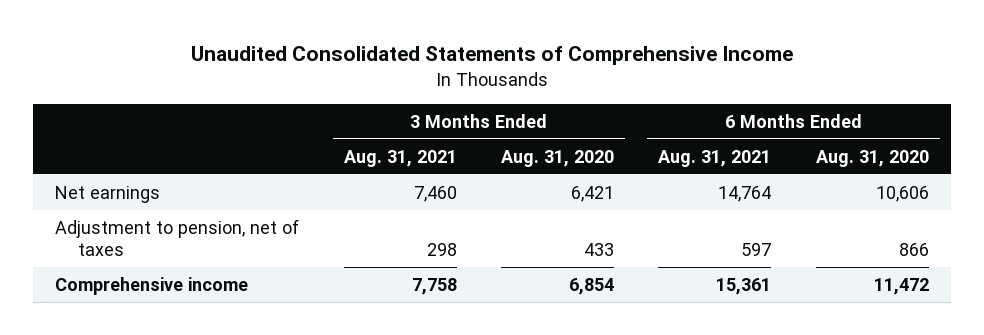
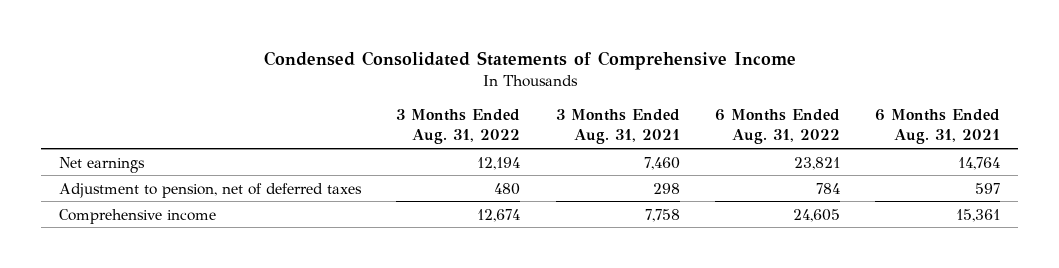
[191,46,794,66] Unaudited Consolidated Statements of Comprehensive Income -> [263,51,796,71] Condensed Consolidated Statements of Comprehensive Income
[501,149,615,167] Aug. 31, 2020 -> none
[815,149,929,167] Aug. 31, 2020 -> none
none -> [396,109,521,145] 3 Months Ended Aug. 31, 2022
none -> [714,109,840,145] 6 Months Ended Aug. 31, 2022
[55,218,300,256] Adjustment to pension, net of taxes -> [58,182,362,198] Adjustment to pension, net of deferred taxes

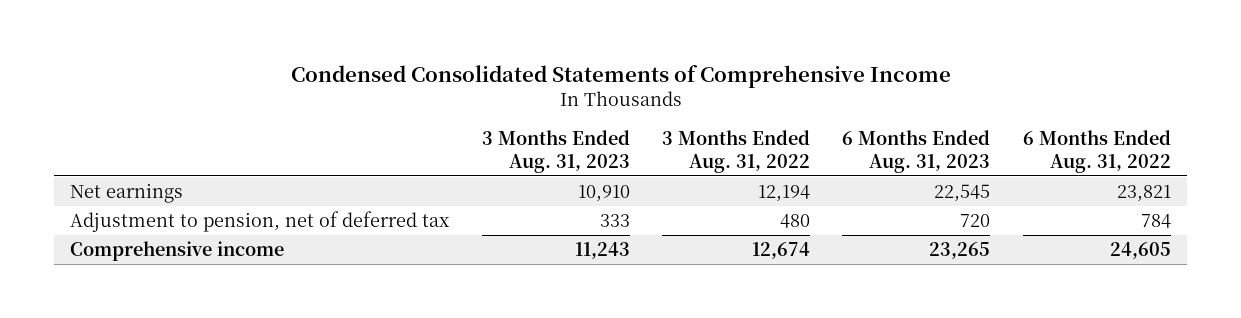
[555,109,680,145] 3 Months Ended Aug. 31, 2021 -> none
[875,109,1001,145] 6 Months Ended Aug. 31, 2021 -> none
none -> [481,129,630,173] 3 Months Ended Aug. 31, 2023
none -> [842,129,991,173] 6 Months Ended Aug. 31, 2023
[58,182,362,198] Adjustment to pension, net of deferred taxes -> [70,211,450,233] Adjustment to pension, net of deferred tax

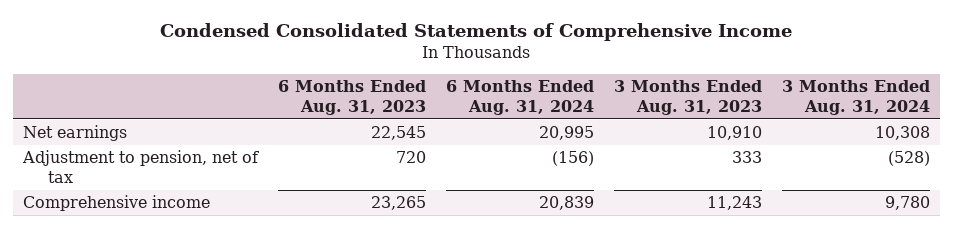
[662,129,811,173] 3 Months Ended Aug. 31, 2022 -> none
[1022,129,1171,173] 6 Months Ended Aug. 31, 2022 -> none
none -> [445,79,594,115] 6 Months Ended Aug. 31, 2024
none -> [781,79,930,115] 3 Months Ended Aug. 31, 2024
[70,211,450,233] Adjustment to pension, net of deferred tax -> [22,150,260,184] Adjustment to pension, net of tax

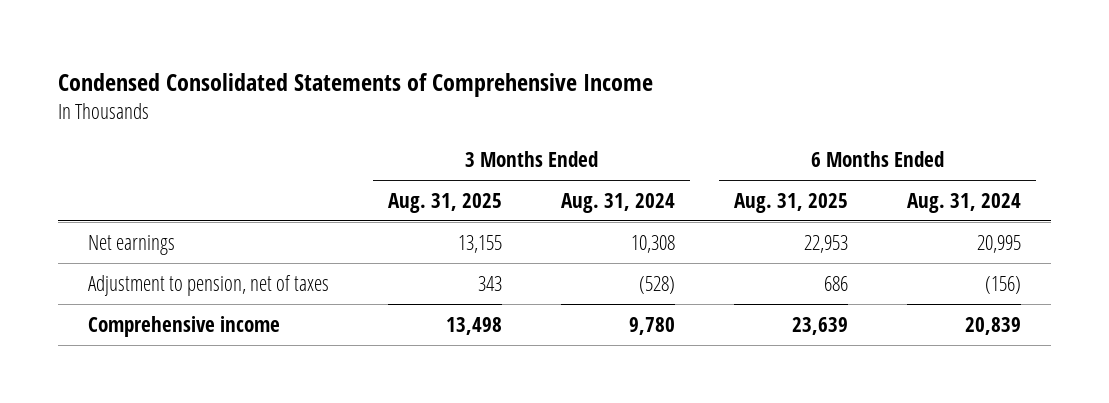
[278,79,427,115] 6 Months Ended Aug. 31, 2023 -> none
[613,79,762,115] 3 Months Ended Aug. 31, 2023 -> none
none -> [387,192,502,213] Aug. 31, 2025
none -> [734,192,849,213] Aug. 31, 2025
[22,150,260,184] Adjustment to pension, net of tax -> [87,274,329,296] Adjustment to pension, net of taxes

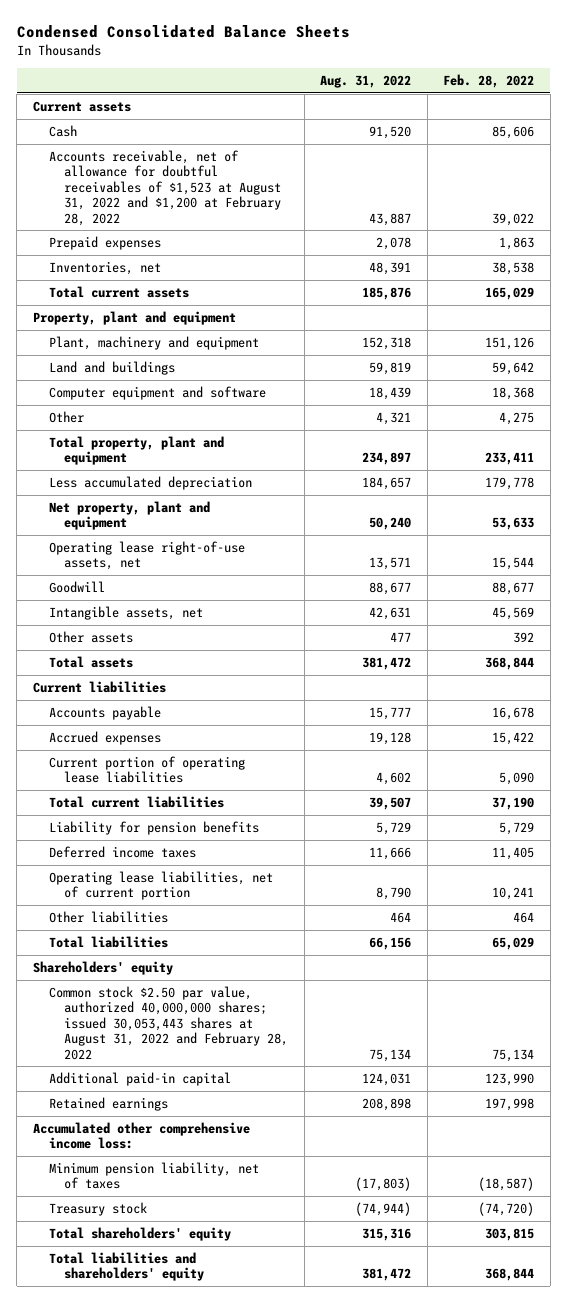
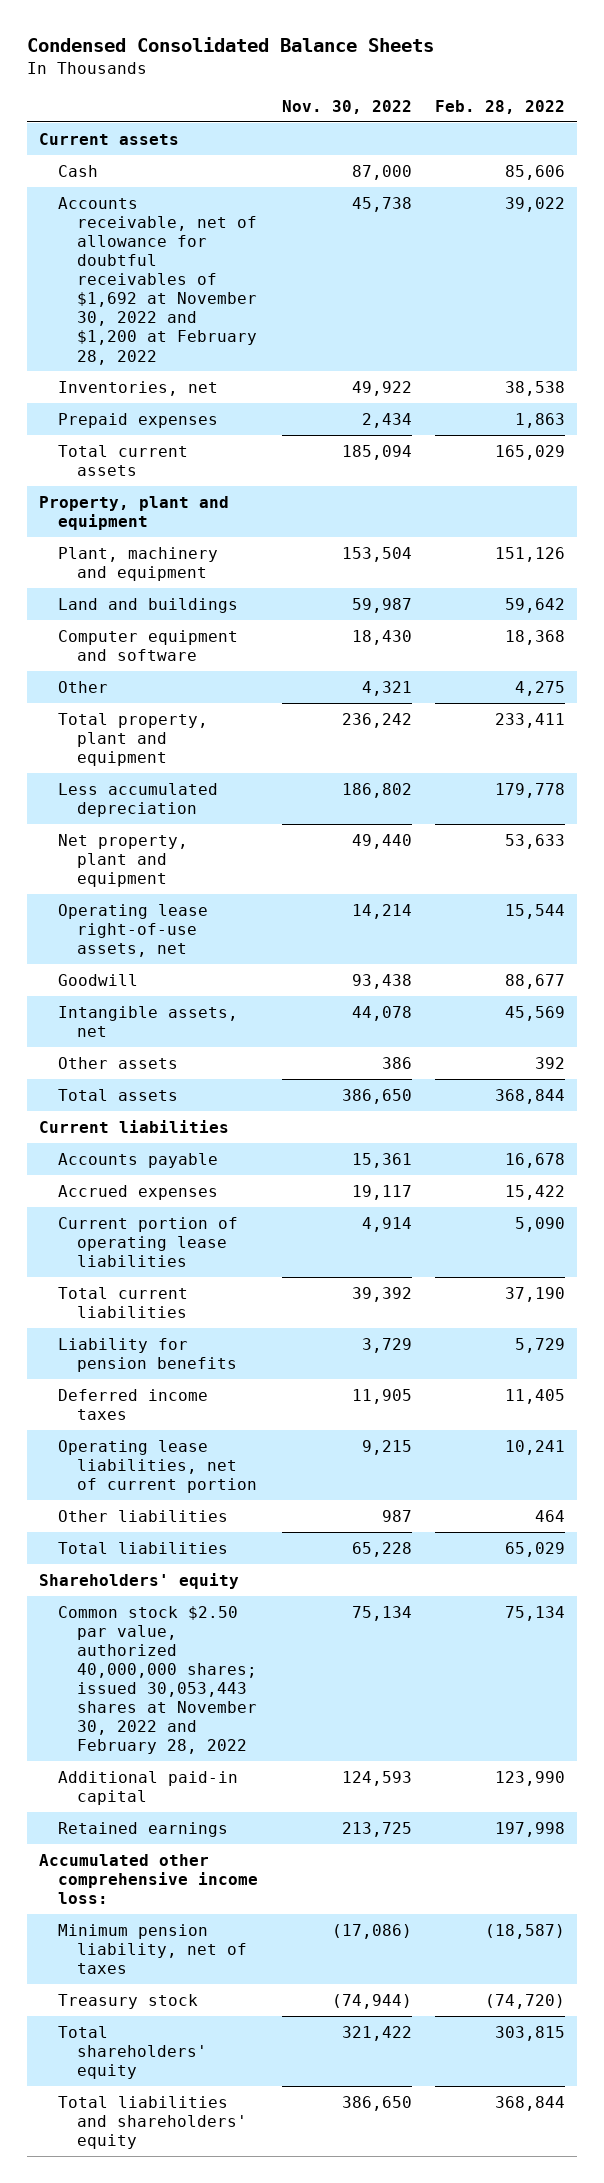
[320,75,412,89] Aug. 31, 2022 -> none
none -> [281,99,412,114] Nov. 30, 2022
[48,150,282,226] Accounts receivable, net of allowance for doubtful receivables of $1,523 at August 31, 2022 and $1,200 at February 28, 2022 -> [57,196,257,365] Accounts receivable, net of allowance for doubtful receivables of $1,692 at November 30, 2022 and $1,200 at February 28, 2022
[48,236,161,251] Prepaid expenses -> [57,412,218,428] Prepaid expenses
[48,986,289,1060] Common stock $2.50 par value, authorized 40,000,000 shares; issued 30,053,443 shares at August 31, 2022 and February 28, 2022 -> [57,1605,257,1755] Common stock $2.50 par value, authorized 40,000,000 shares; issued 30,053,443 shares at November 30, 2022 and February 28, 2022

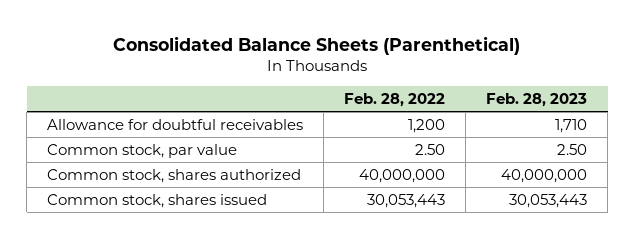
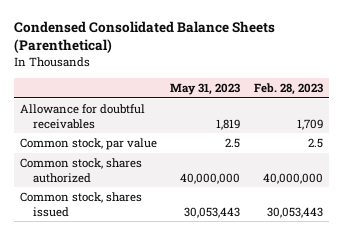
[113,35,521,55] Consolidated Balance Sheets (Parenthetical) -> [13,20,275,54] Condensed Consolidated Balance Sheets (Parenthetical)
[344,92,446,107] Feb. 28, 2022 -> none
none -> [170,82,241,95] May 31, 2023
[555,118,588,133] 1,710 -> [296,118,323,130] 1,709
[557,143,588,155] 2.50 -> [307,138,323,149] 2.5

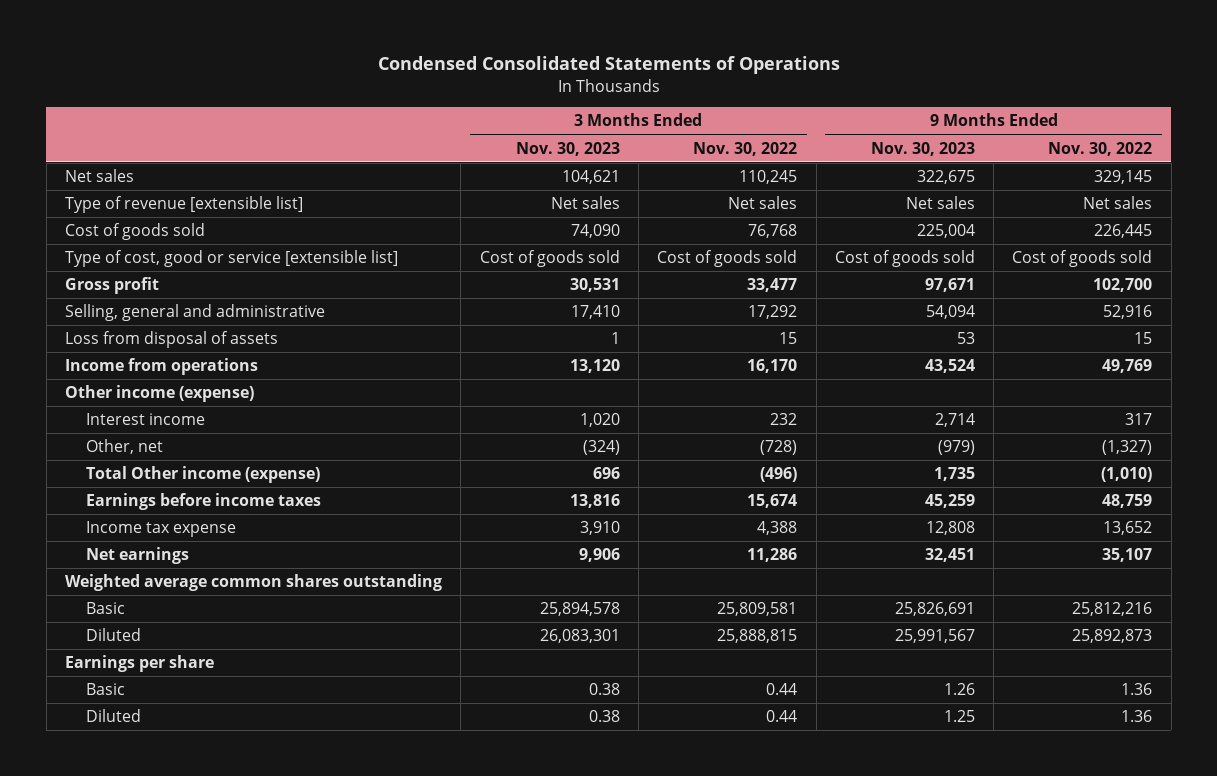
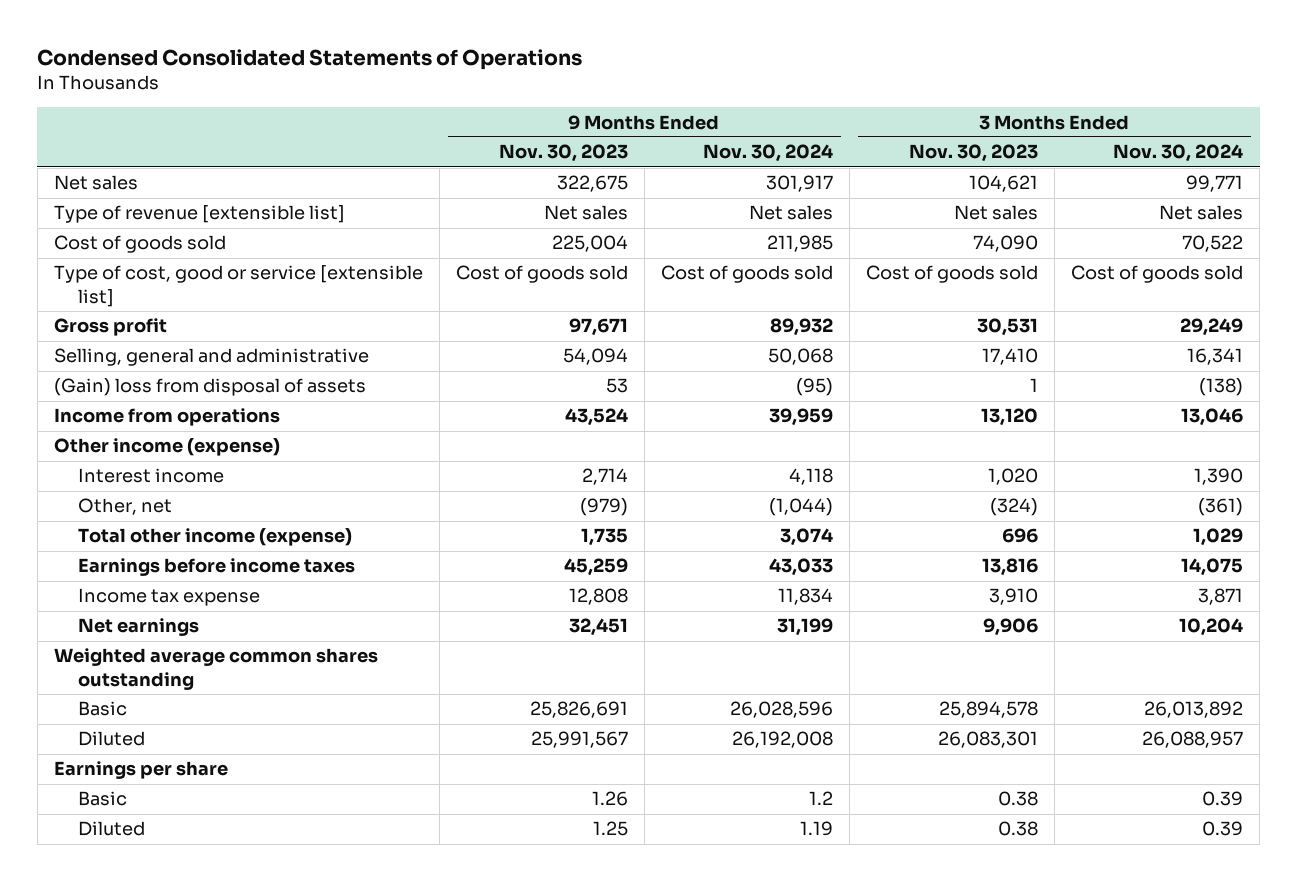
[693,141,798,156] Nov. 30, 2022 -> none
[1048,141,1153,156] Nov. 30, 2022 -> none
none -> [702,144,833,163] Nov. 30, 2024
none -> [1112,144,1243,163] Nov. 30, 2024
[65,331,279,349] Loss from disposal of assets -> [53,378,366,397] (Gain) loss from disposal of assets
[85,466,320,484] Total Other income (expense) -> [78,528,353,547] Total other income (expense)

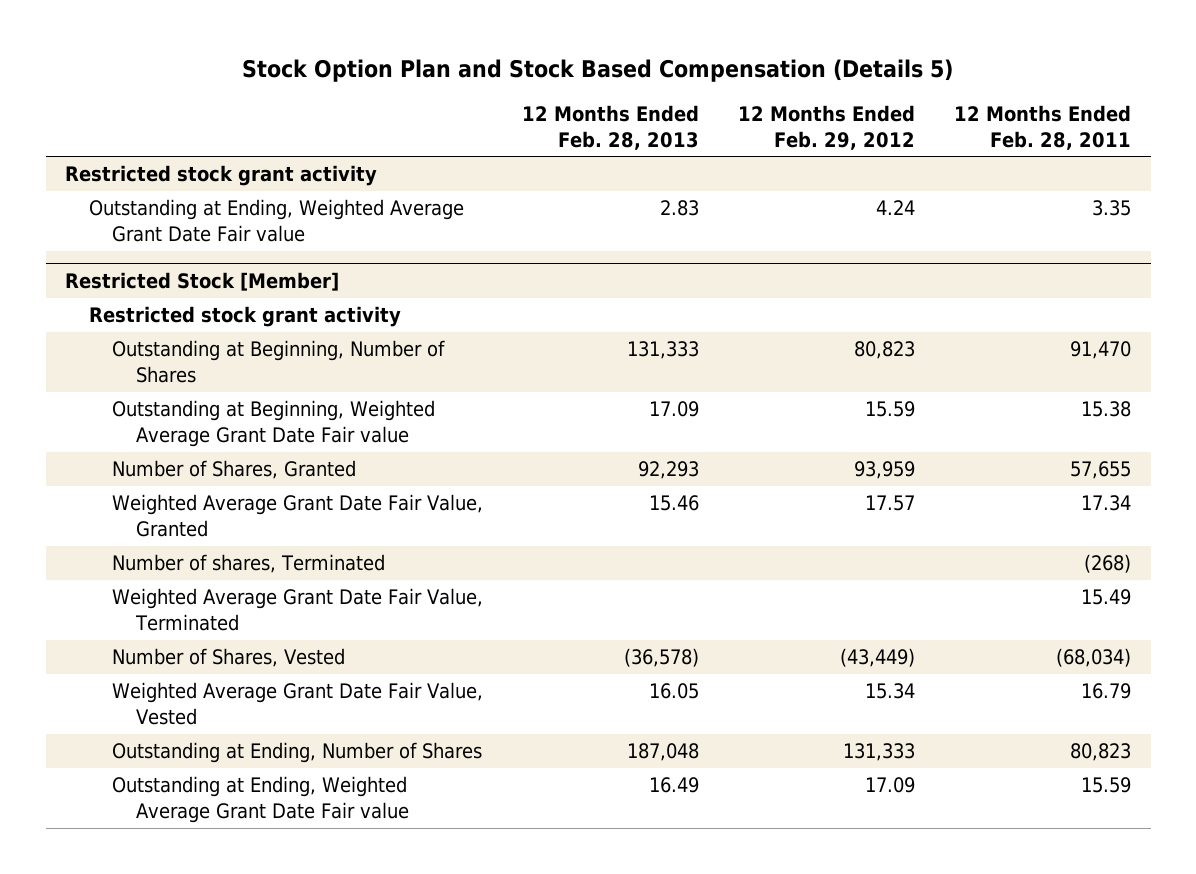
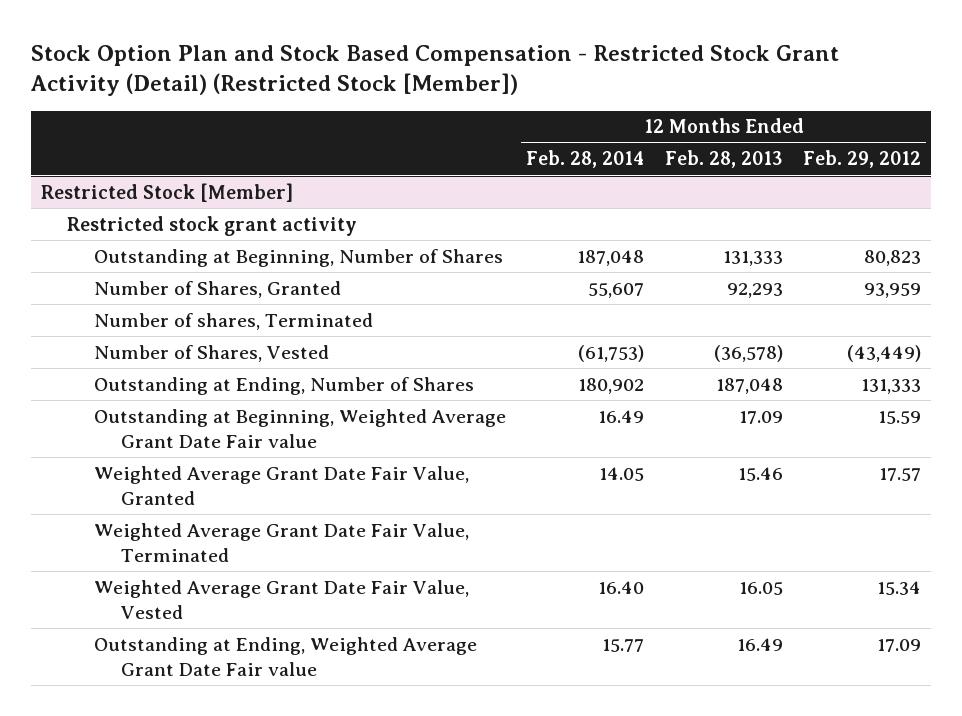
[242,58,954,82] Stock Option Plan and Stock Based Compensation (Details 5) -> [29,44,839,97] Stock Option Plan and Stock Based Compensation - Restricted Stock Grant Activity (Detail) (Restricted Stock [Member])
[954,104,1132,150] 12 Months Ended Feb. 28, 2011 -> none
none -> [526,150,645,169] Feb. 28, 2014
[65,165,378,187] Restricted stock grant activity -> none
[88,199,464,243] Outstanding at Ending, Weighted Average Grant Date Fair value -> none
[112,400,436,448] Outstanding at Beginning, Weighted Average Grant Date Fair value -> [93,408,506,448] Outstanding at Beginning, Weighted Average Grant Date Fair value
[112,494,484,538] Weighted Average Grant Date Fair Value, Granted -> [93,465,469,505] Weighted Average Grant Date Fair Value, Granted
[112,588,484,632] Weighted Average Grant Date Fair Value, Terminated -> [93,522,469,562] Weighted Average Grant Date Fair Value, Terminated
[112,682,484,726] Weighted Average Grant Date Fair Value, Vested -> [93,579,469,619] Weighted Average Grant Date Fair Value, Vested

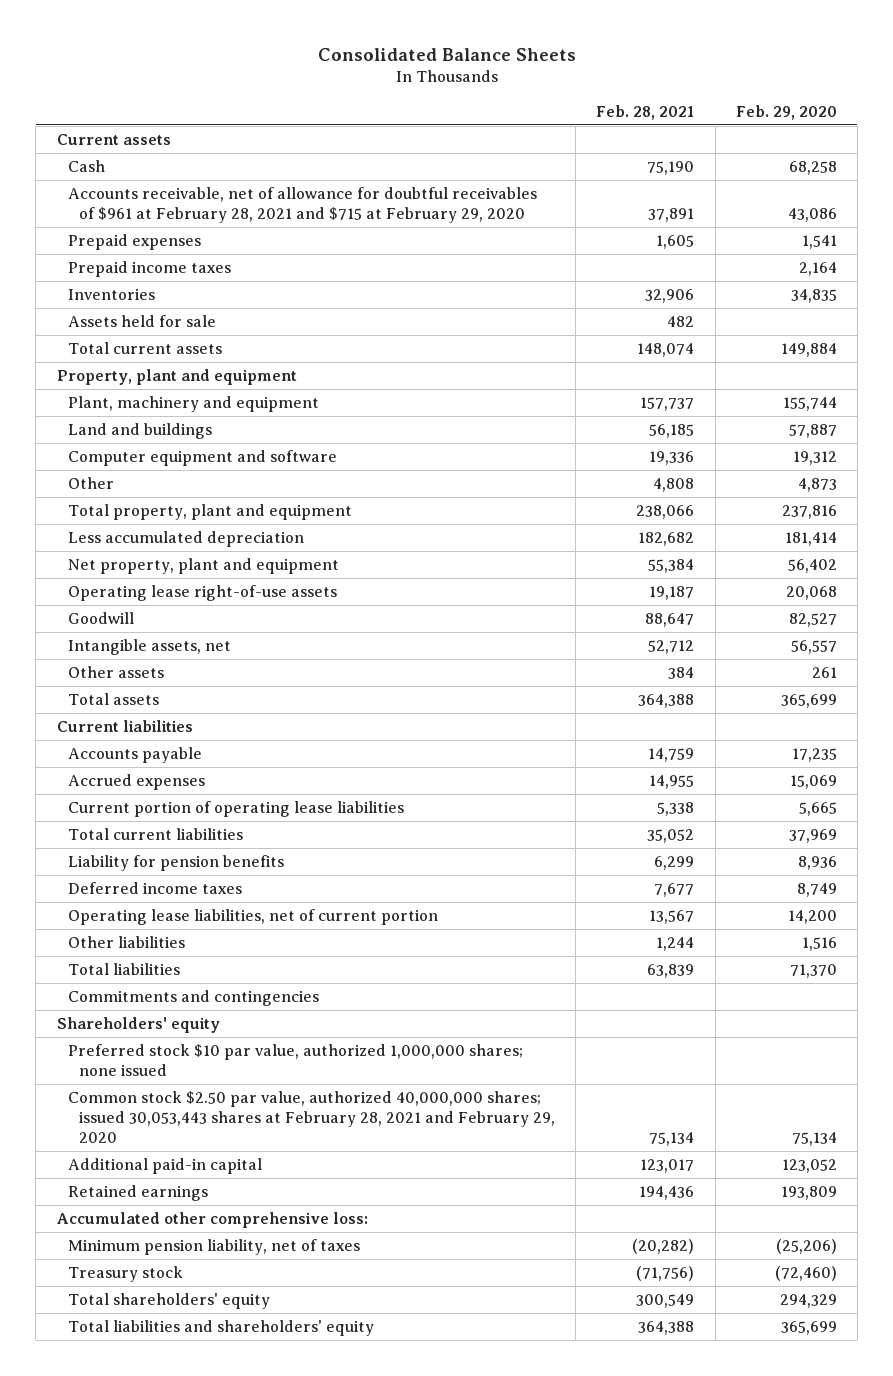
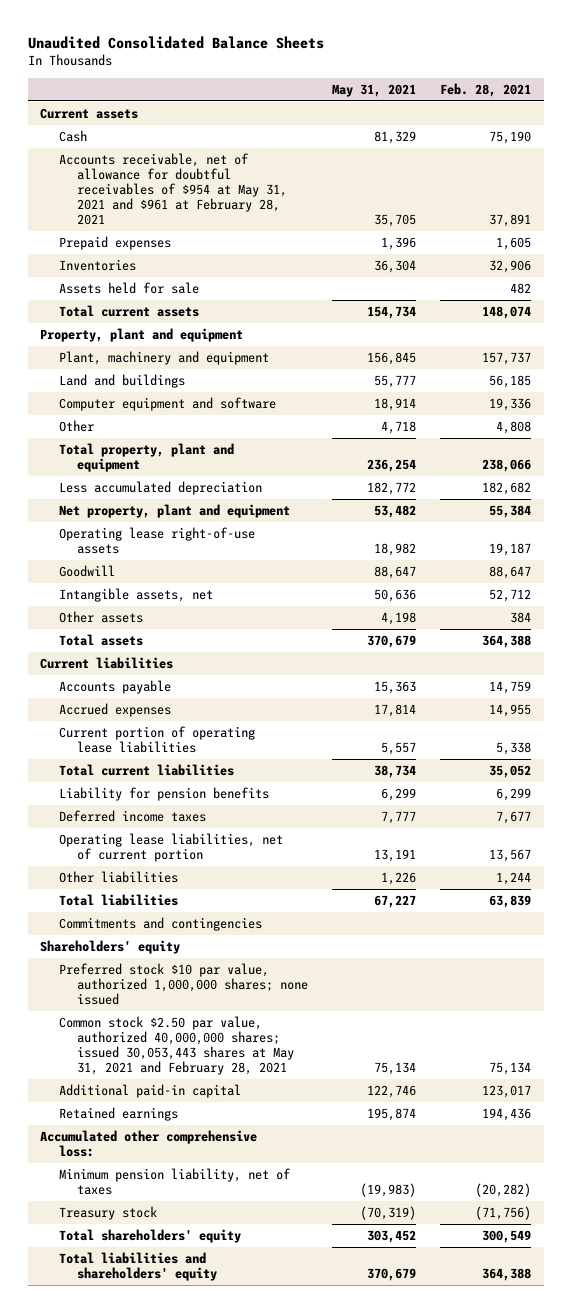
[317,47,576,61] Consolidated Balance Sheets -> [27,35,324,49] Unaudited Consolidated Balance Sheets
[735,104,837,120] Feb. 29, 2020 -> none
none -> [332,83,417,97] May 31, 2021
[67,186,537,224] Accounts receivable, net of allowance for doubtful receivables of $961 at February 28, 2021 and $715 at February 29, 2020 -> [58,152,288,226] Accounts receivable, net of allowance for doubtful receivables of $954 at May 31, 2021 and $961 at February 28, 2021
[67,260,231,277] Prepaid income taxes -> none
[67,1090,555,1144] Common stock $2.50 par value, authorized 40,000,000 shares; issued 30,053,443 shares at February 28, 2021 and February 29, 2020 -> [58,1015,295,1076] Common stock $2.50 par value, authorized 40,000,000 shares; issued 30,053,443 shares at May 31, 2021 and February 28, 2021

